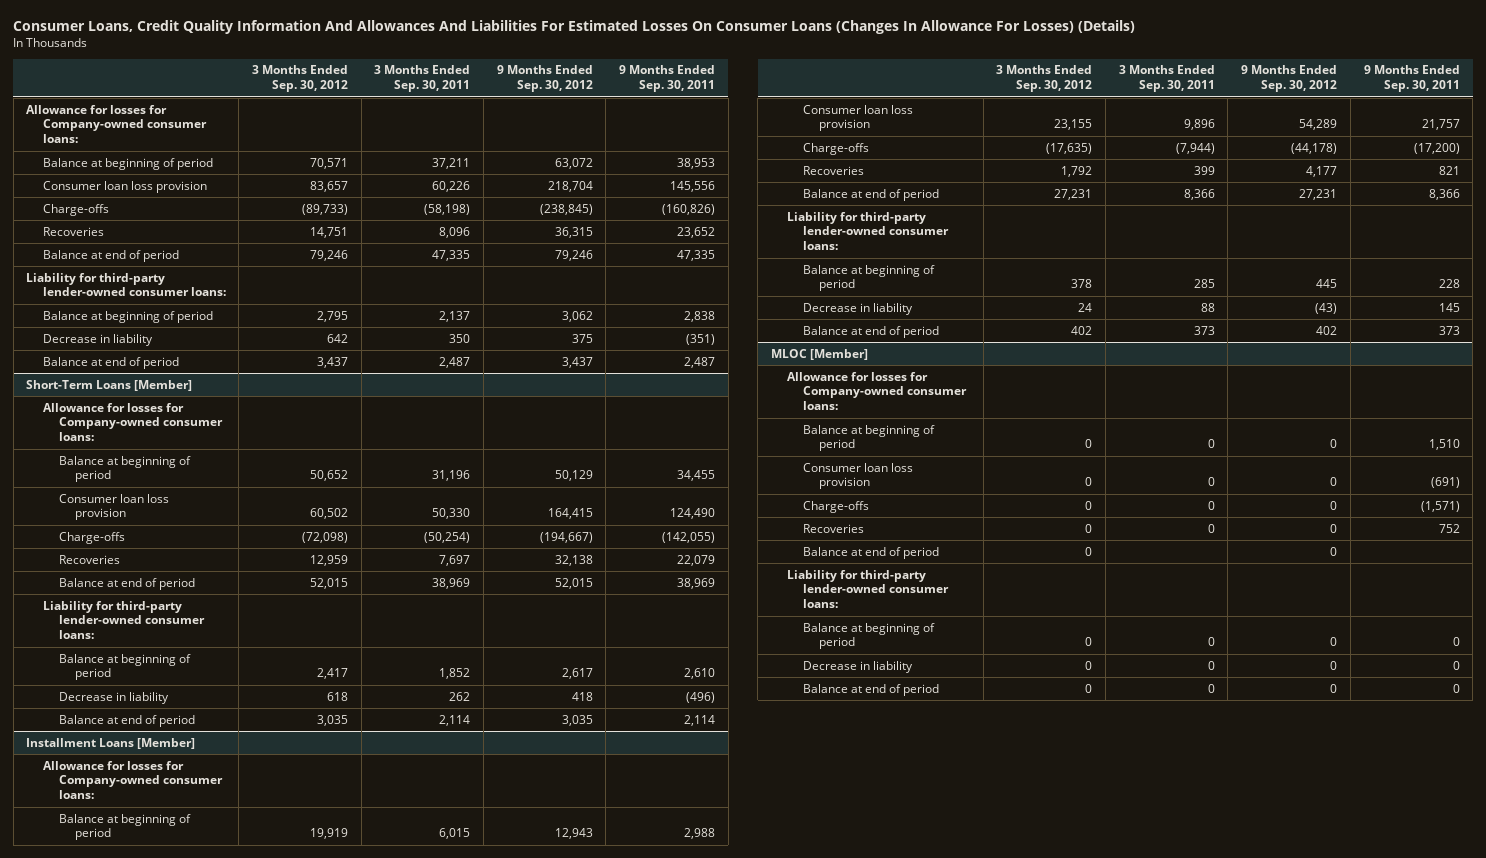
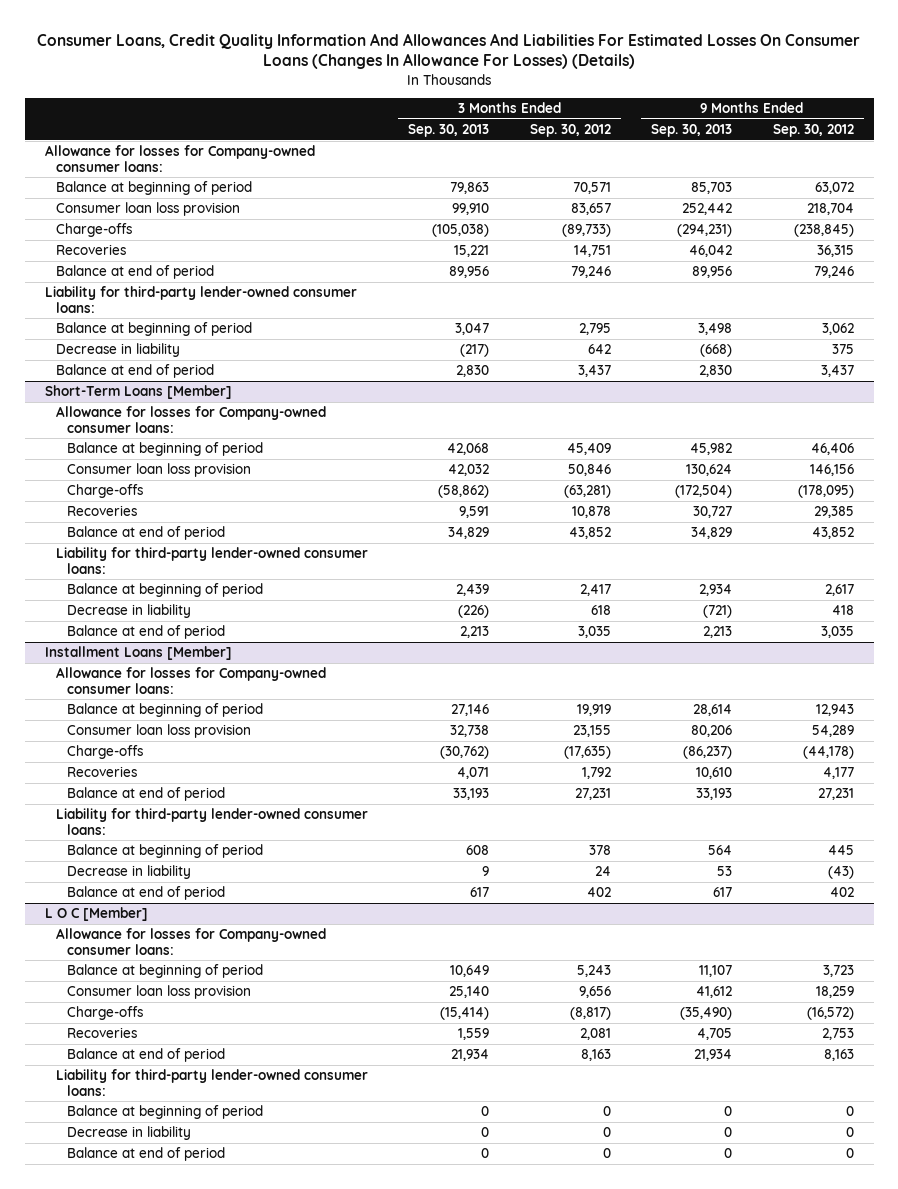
[374,65,471,93] 3 Months Ended Sep. 30, 2011 -> none
[619,65,716,93] 9 Months Ended Sep. 30, 2011 -> none
none -> [408,123,490,137] Sep. 30, 2013
none -> [651,123,733,137] Sep. 30, 2013
[309,470,348,482] 50,652 -> [566,443,611,456] 45,409
[554,470,593,482] 50,129 -> [810,443,854,456] 46,406
[309,508,348,520] 60,502 -> [567,464,611,477] 50,846
[547,508,593,520] 164,415 -> [809,464,854,477] 146,156
[301,531,348,543] (72,098) -> [563,485,611,499] (63,281)
[539,531,593,543] (194,667) -> [797,485,854,499] (178,095)
[309,554,348,566] 12,959 -> [571,506,611,519] 10,878
[554,554,593,566] 32,138 -> [813,506,854,519] 29,385
[309,577,348,589] 52,015 -> [568,527,611,540] 43,852
[554,577,593,589] 52,015 -> [811,527,854,540] 43,852
[770,348,868,360] MLOC [Member] -> none
none -> [44,907,148,922] L O C [Member]
[1085,439,1093,449] 0 -> [576,965,611,978] 5,243
[1330,439,1338,449] 0 -> [822,965,854,978] 3,723
[1085,477,1093,487] 0 -> [578,986,611,999] 9,656
[1330,477,1338,487] 0 -> [815,986,854,999] 18,259
[1085,500,1093,510] 0 -> [569,1007,611,1021] (8,817)
[1330,500,1338,510] 0 -> [806,1007,854,1021] (16,572)
[1085,523,1093,533] 0 -> [579,1028,611,1041] 2,081
[1330,523,1338,533] 0 -> [821,1028,854,1041] 2,753
[1085,546,1093,556] 0 -> [580,1049,611,1062] 8,163
[1330,546,1338,556] 0 -> [823,1049,854,1062] 8,163

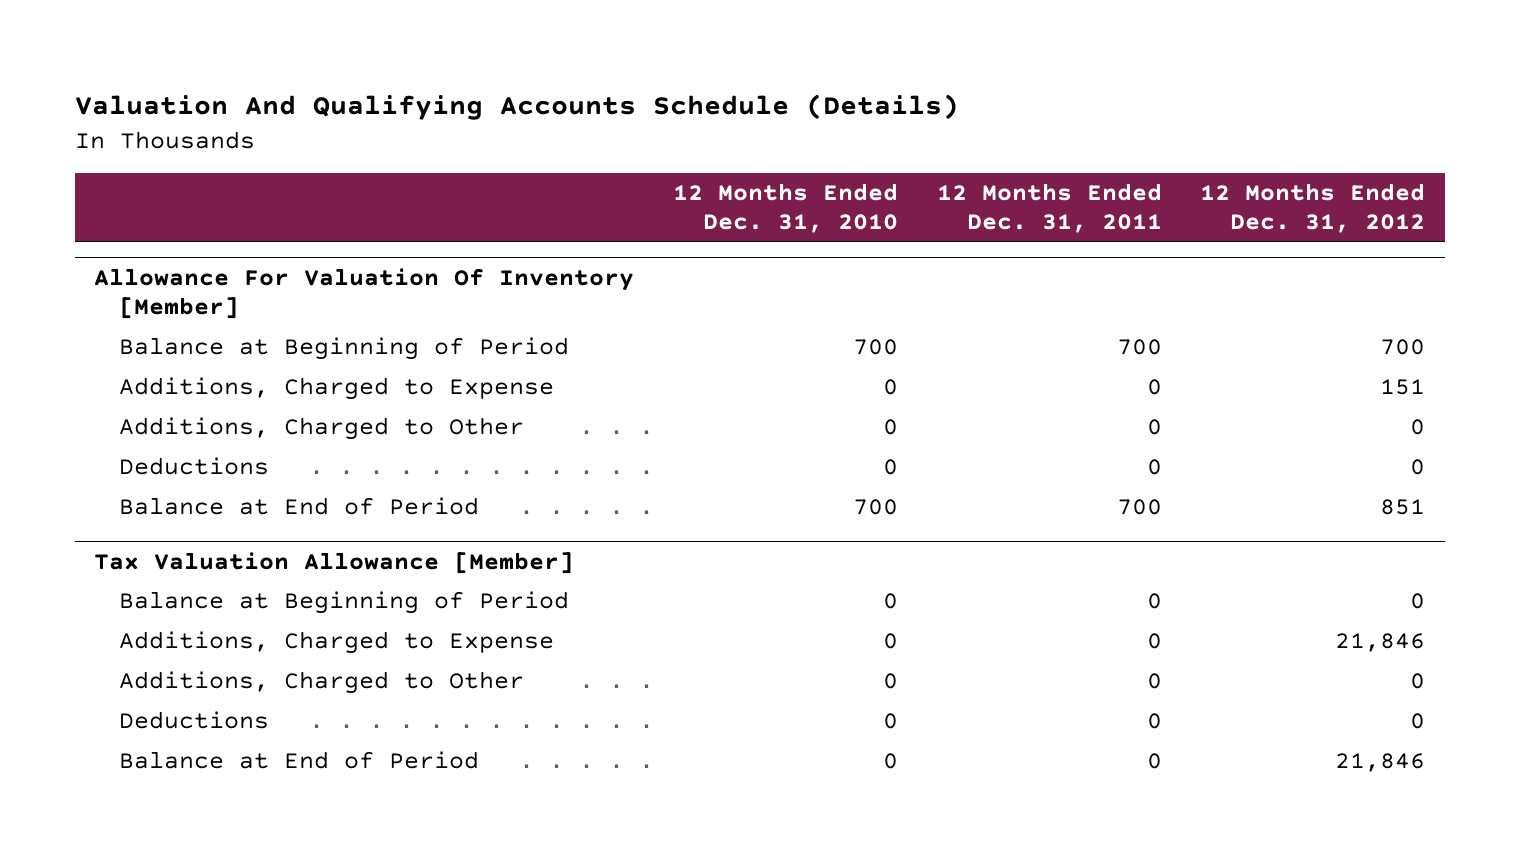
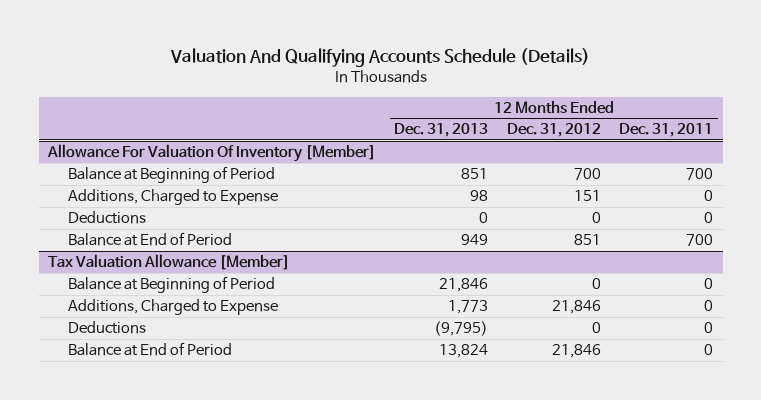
[672,182,898,234] 12 Months Ended Dec. 31, 2010 -> none
none -> [394,123,489,138] Dec. 31, 2013
[118,417,524,441] Additions, Charged to Other -> none
[118,671,524,695] Additions, Charged to Other -> none

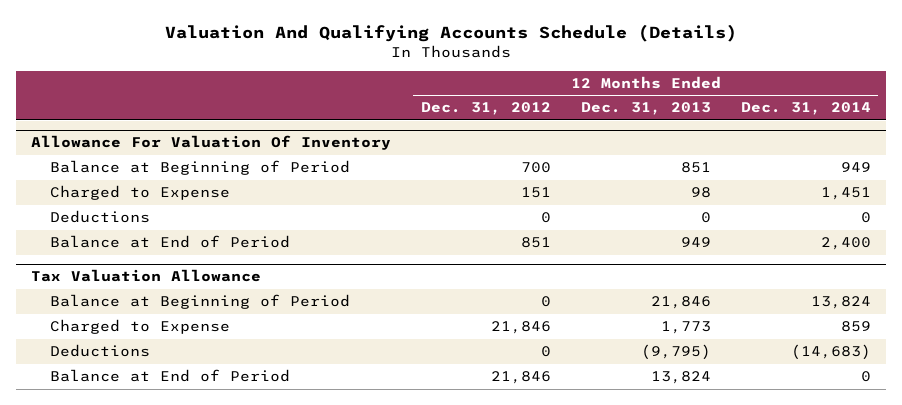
[619,123,714,138] Dec. 31, 2011 -> none
none -> [740,102,871,116] Dec. 31, 2014
[47,144,377,163] Allowance For Valuation Of Inventory [Member] -> [31,135,392,151] Allowance For Valuation Of Inventory
[67,189,278,206] Additions, Charged to Expense -> [49,185,230,201] Charged to Expense
[48,254,291,271] Tax Valuation Allowance [Member] -> [31,269,262,283] Tax Valuation Allowance
[67,299,278,316] Additions, Charged to Expense -> [49,319,230,335] Charged to Expense

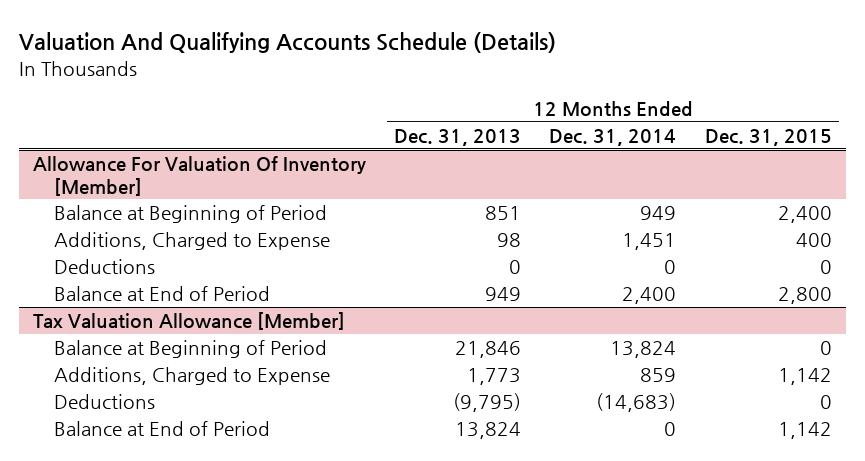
[420,102,551,116] Dec. 31, 2012 -> none
none -> [704,128,832,146] Dec. 31, 2015
[31,135,392,151] Allowance For Valuation Of Inventory -> [33,156,367,196] Allowance For Valuation Of Inventory [Member]
[49,185,230,201] Charged to Expense -> [53,232,330,251] Additions, Charged to Expense
[31,269,262,283] Tax Valuation Allowance -> [33,312,346,331] Tax Valuation Allowance [Member]
[49,319,230,335] Charged to Expense -> [53,367,330,386] Additions, Charged to Expense

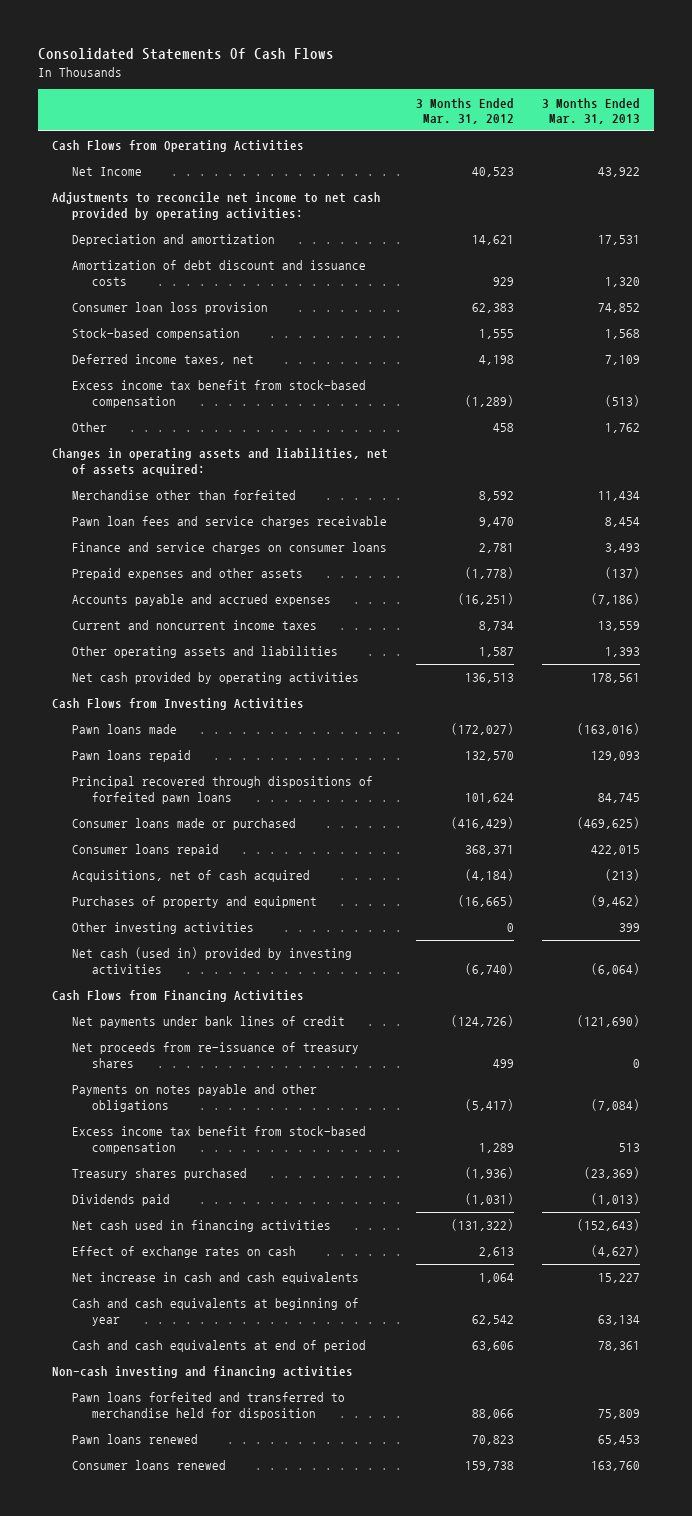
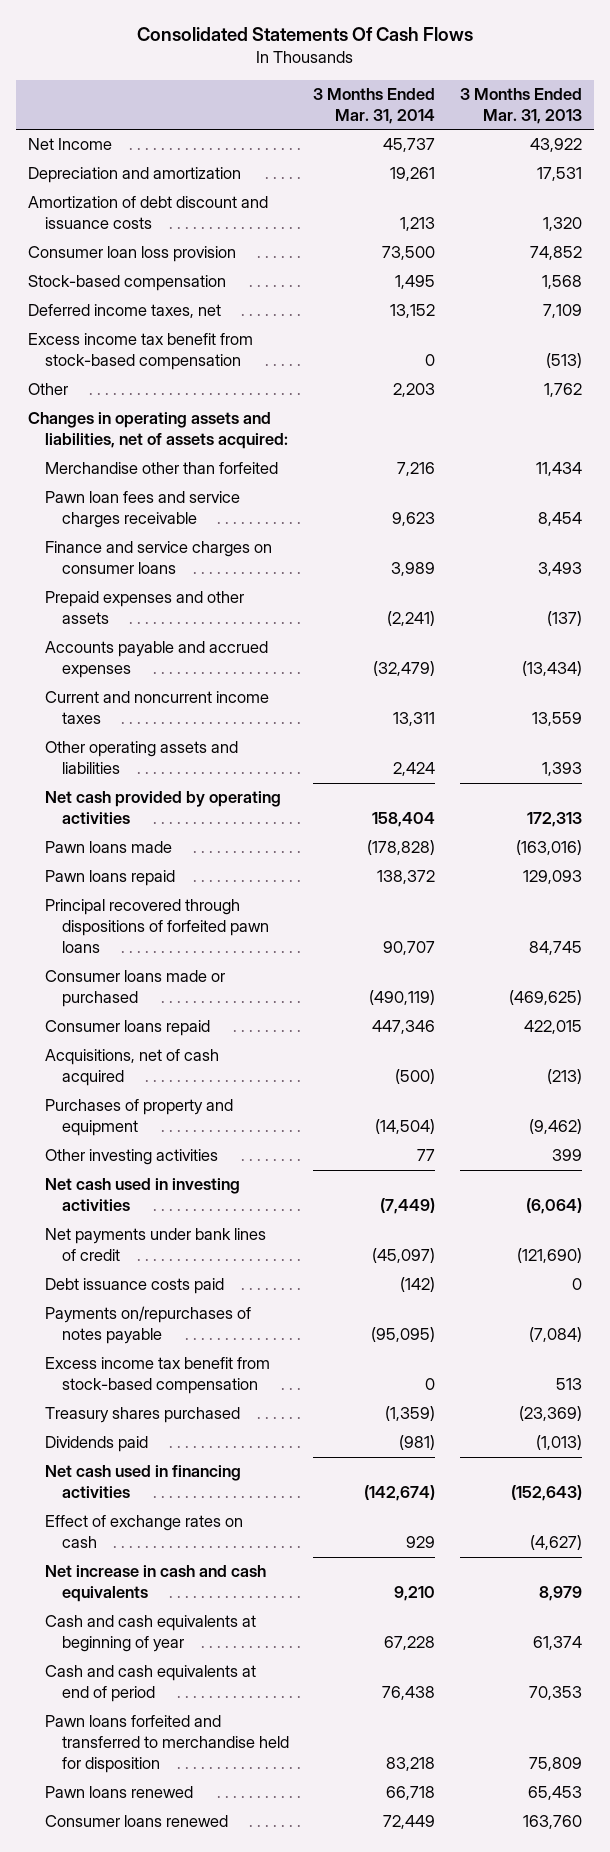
[416,97,515,125] 3 Months Ended Mar. 31, 2012 -> none
none -> [313,87,436,124] 3 Months Ended Mar. 31, 2014
[52,140,305,153] Cash Flows from Operating Activities -> none
[52,192,382,220] Adjustments to reconcile net income to net cash provided by operating activities: -> none
[591,593,641,606] (7,186) -> [522,661,583,677] (13,434)
[52,698,305,711] Cash Flows from Investing Activities -> none
[591,673,641,684] 178,561 -> [527,812,583,828] 172,313
[52,990,305,1003] Cash Flows from Financing Activities -> none
[72,947,353,974] Net cash (used in) provided by investing activities -> [45,1178,241,1212] Net cash used in investing activities
[72,1042,360,1068] Net proceeds from re-issuance of treasury shares -> none
none -> [45,1278,225,1295] Debt issuance costs paid
[72,1084,318,1112] Payments on notes payable and other obligations -> [45,1306,252,1345] Payments on/repurchases of notes payable
[52,1366,354,1379] Non-cash investing and financing activities -> none
[598,1273,641,1284] 15,227 -> [539,1586,583,1602] 8,979
[598,1314,641,1325] 63,134 -> [533,1636,583,1651] 61,374
[598,1341,641,1352] 78,361 -> [529,1686,583,1701] 70,353

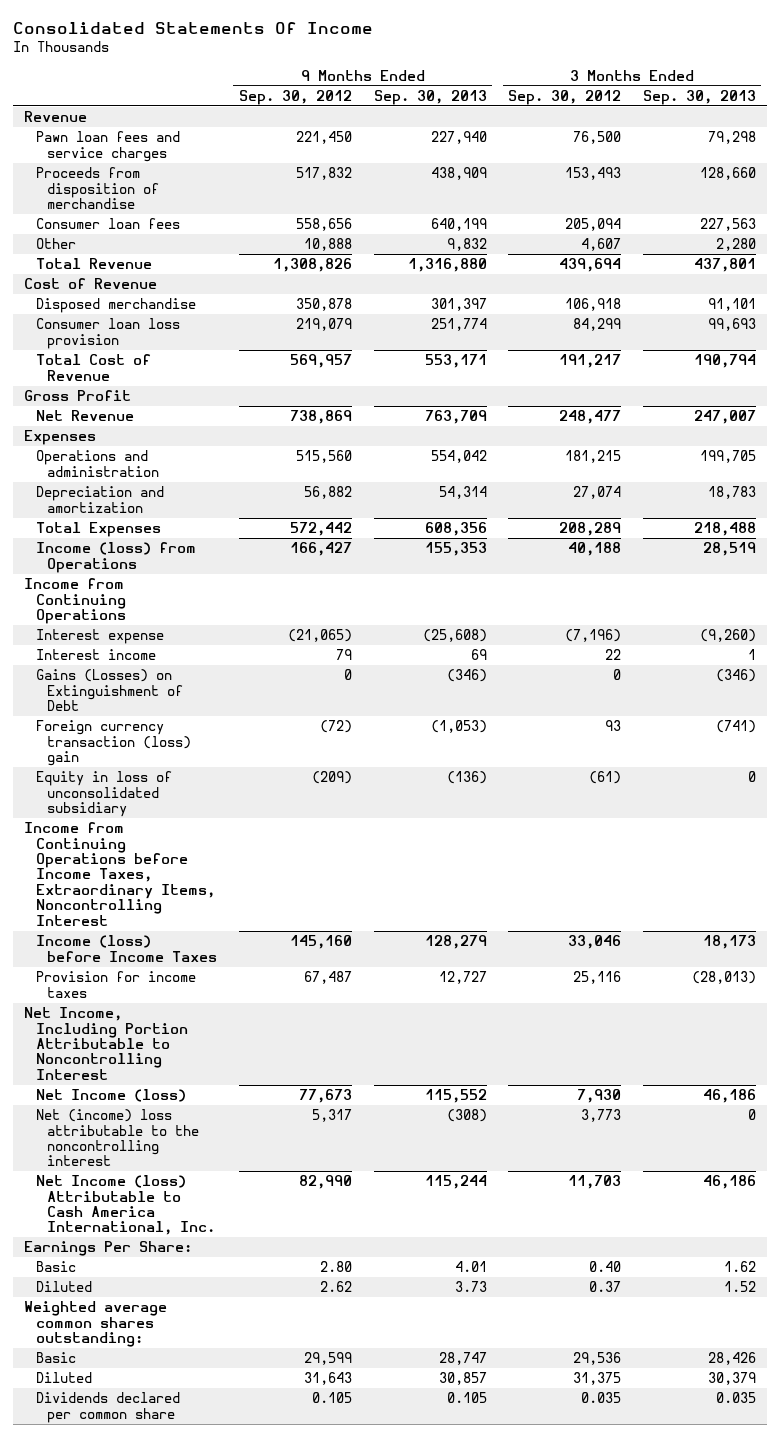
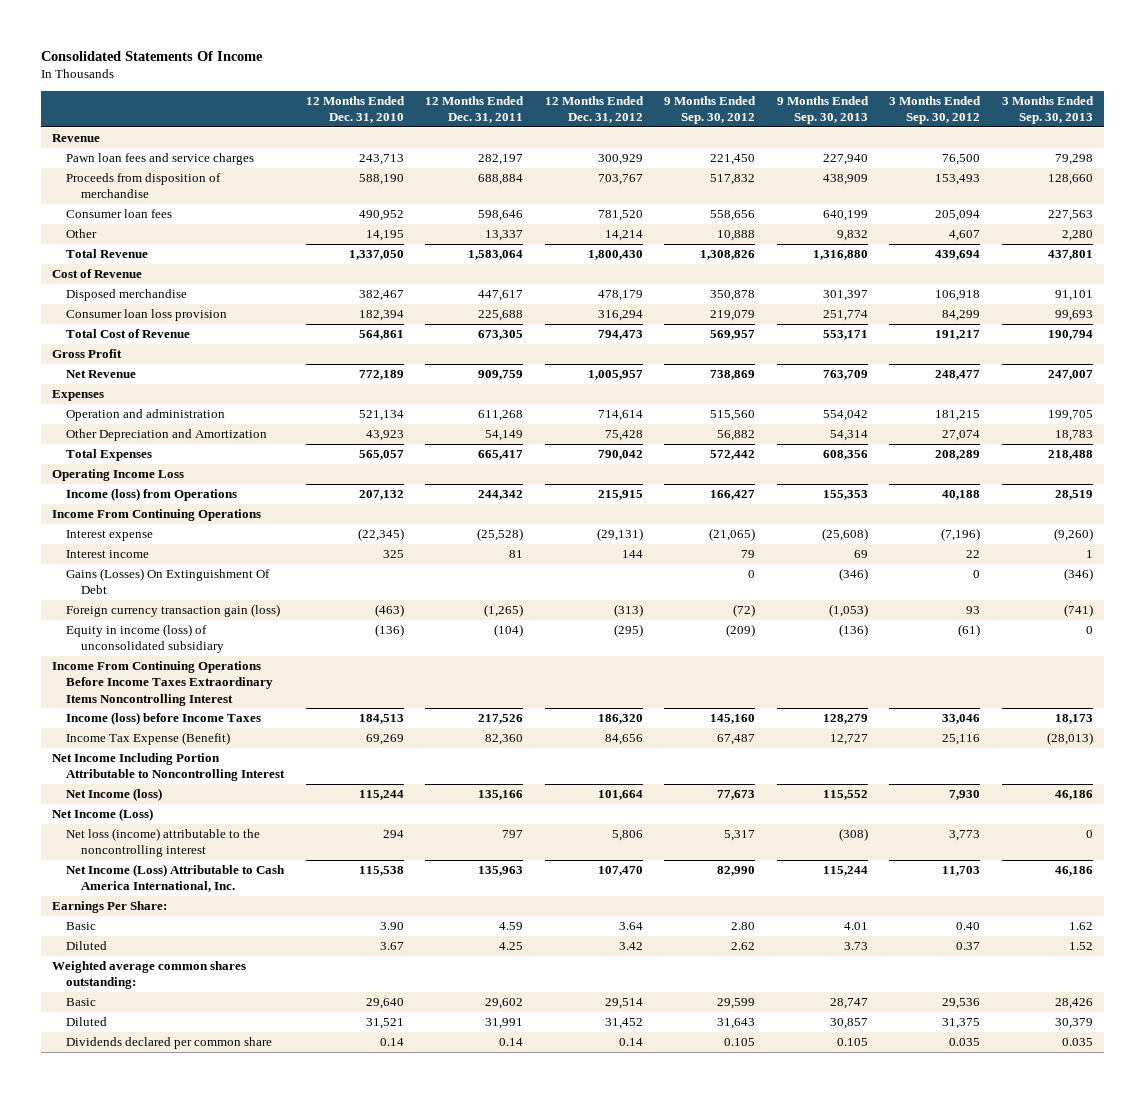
none -> [305,95,405,124] 12 Months Ended Dec. 31, 2010
none -> [425,95,525,124] 12 Months Ended Dec. 31, 2011
none -> [544,95,644,124] 12 Months Ended Dec. 31, 2012
[35,450,160,477] Operations and administration -> [66,409,226,422] Operation and administration
[35,486,164,513] Depreciation and amortization -> [66,429,268,442] Other Depreciation and Amortization
none -> [51,469,184,482] Operating Income Loss
[24,578,126,624] Income from Continuing Operations -> [51,509,261,522] Income From Continuing Operations
[35,669,184,711] Gains (Losses) on Extinguishment of Debt -> [66,568,271,595] Gains (Losses) On Extinguishment Of Debt
[35,720,192,766] Foreign currency transaction (loss) gain -> [66,604,281,618] Foreign currency transaction gain (loss)
[35,771,172,817] Equity in loss of unconsolidated subsidiary -> [66,624,225,654] Equity in income (loss) of unconsolidated subsidiary
[24,822,215,926] Income from Continuing Operations before Income Taxes, Extraordinary Items, Noncontrolling Interest -> [51,661,274,706] Income From Continuing Operations Before Income Taxes Extraordinary Items Noncontrolling Interest
[35,971,196,998] Provision for income taxes -> [66,732,231,746] Income Tax Expense (Benefit)
[24,1007,188,1080] Net Income, Including Portion Attributable to Noncontrolling Interest -> [51,753,286,782] Net Income Including Portion Attributable to Noncontrolling Interest
none -> [51,808,153,822] Net Income (Loss)
[35,1109,200,1167] Net (income) loss attributable to the noncontrolling interest -> [66,828,261,858] Net loss (income) attributable to the noncontrolling interest
[35,1175,216,1236] Net Income (loss) Attributable to Cash America International, Inc. -> [66,864,286,893] Net Income (Loss) Attributable to Cash America International, Inc.

